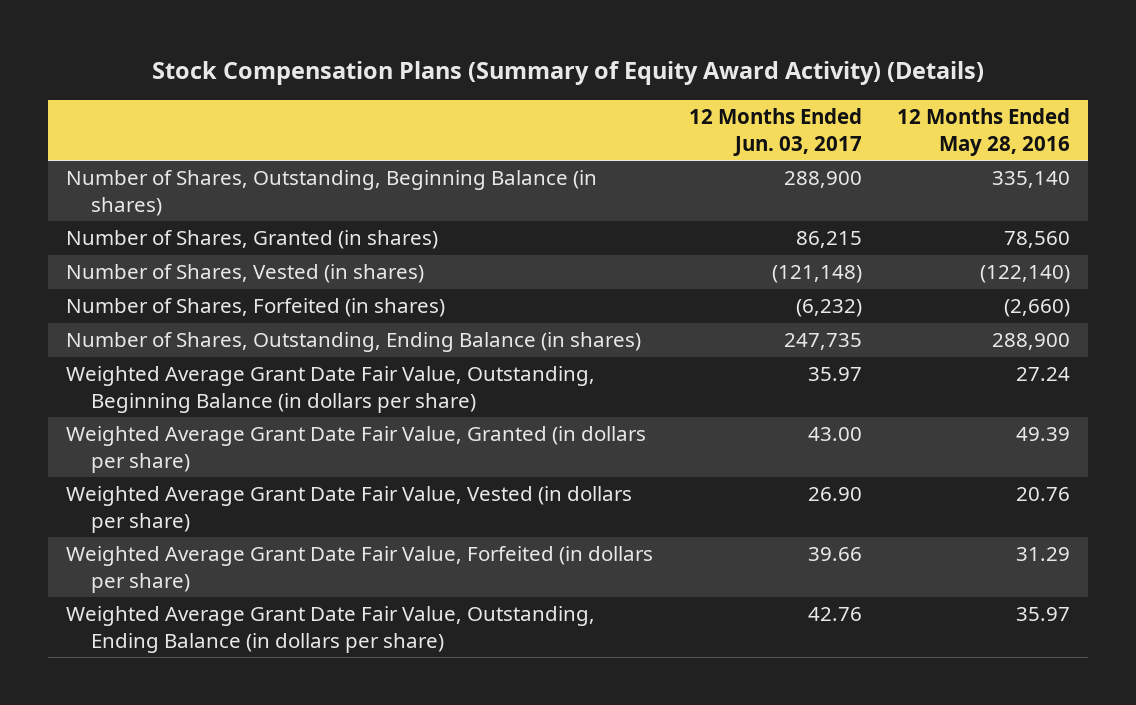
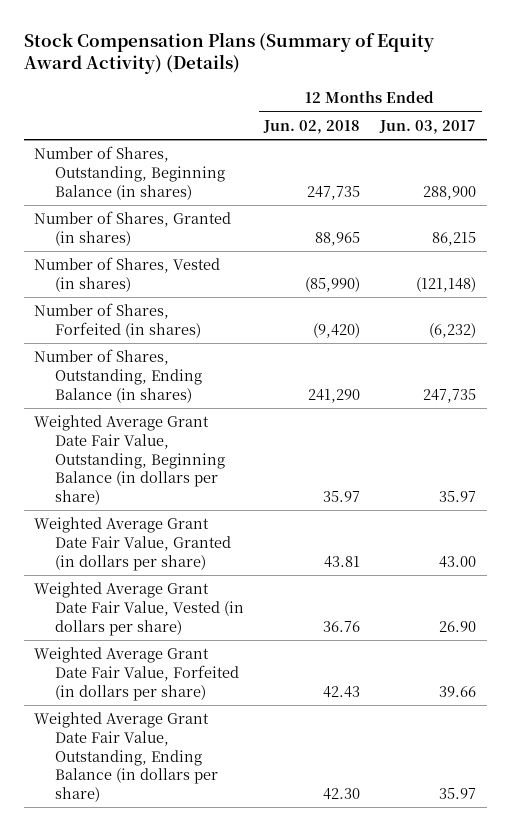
[897,108,1071,156] 12 Months Ended May 28, 2016 -> none
none -> [263,119,361,134] Jun. 02, 2018
[807,607,862,622] 42.76 -> [439,787,477,799] 35.97

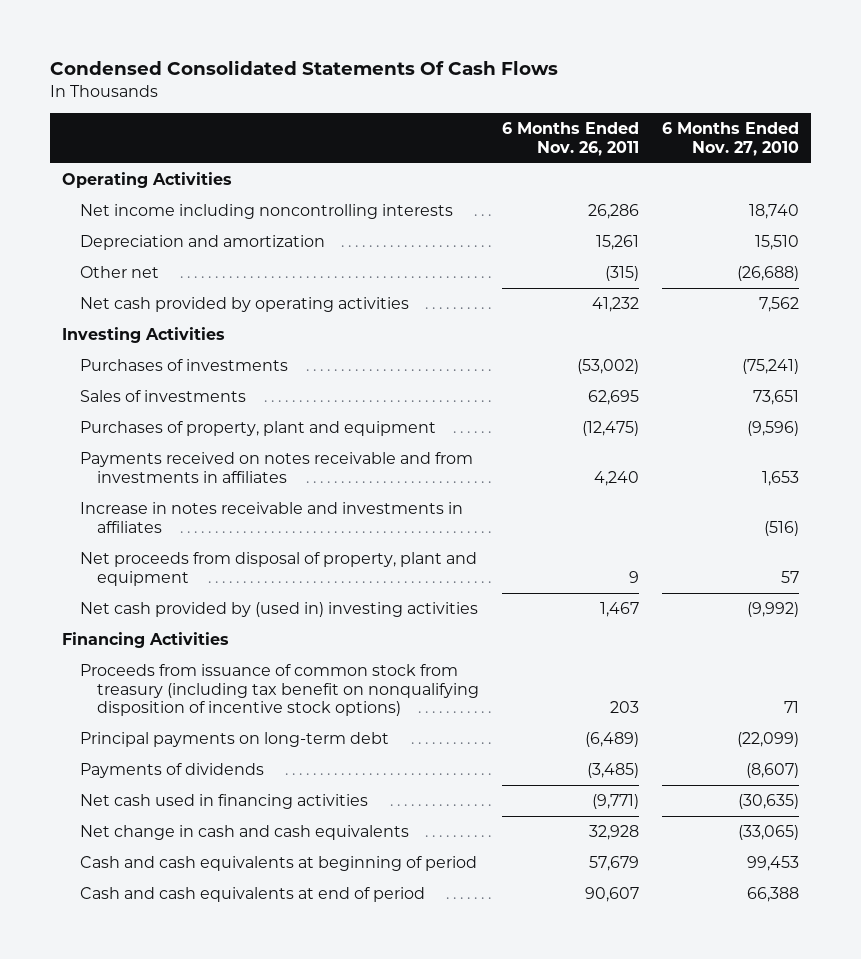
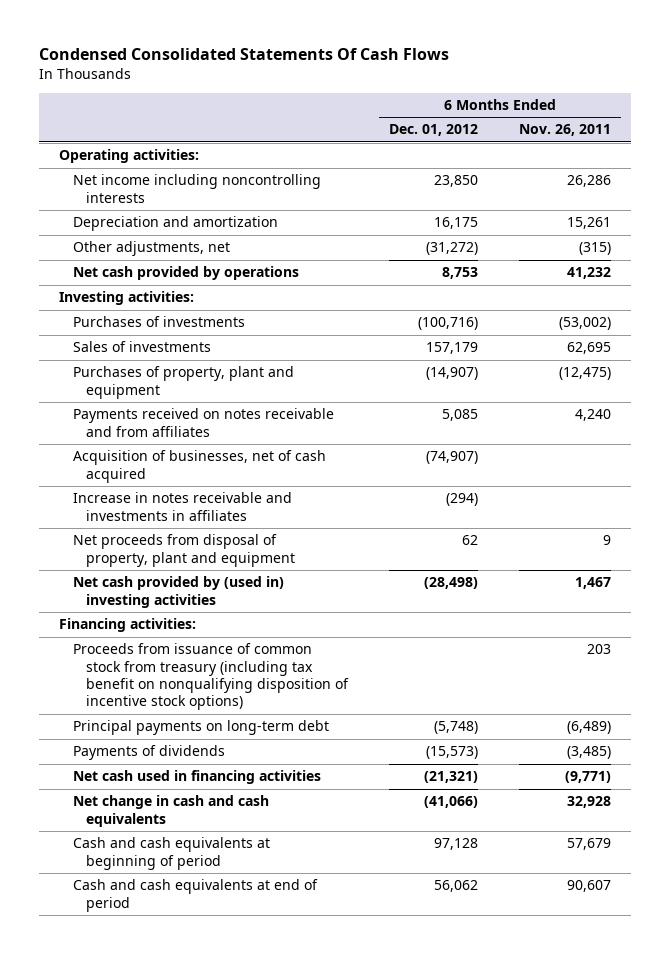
[662,122,800,156] 6 Months Ended Nov. 27, 2010 -> none
none -> [389,124,479,137] Dec. 01, 2012
[61,172,232,189] Operating Activities -> [58,149,199,164] Operating activities:
[79,266,159,279] Other net -> [72,241,230,257] Other adjustments, net
[79,297,409,313] Net cash provided by operating activities -> [72,266,299,281] Net cash provided by operations
[61,327,225,344] Investing Activities -> [58,291,194,306] Investing activities:
[79,452,473,483] Payments received on notes receivable and from investments in affiliates -> [72,408,334,437] Payments received on notes receivable and from affiliates
none -> [72,450,326,483] Acquisition of businesses, net of cash acquired
[61,632,229,649] Financing Activities -> [58,618,196,633] Financing activities:

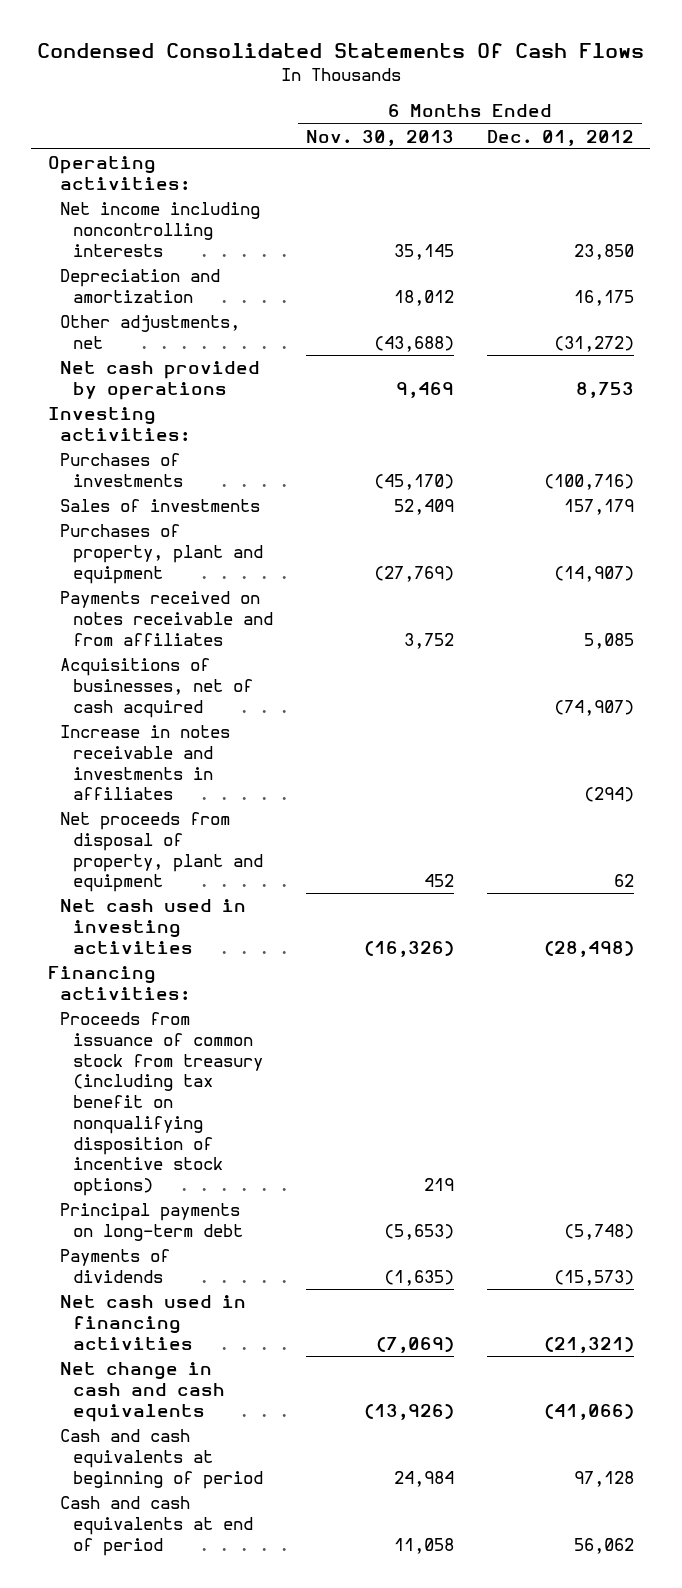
[518,124,611,137] Nov. 26, 2011 -> none
none -> [305,129,454,146] Nov. 30, 2013
[72,450,326,483] Acquisition of businesses, net of cash acquired -> [60,658,253,718] Acquisitions of businesses, net of cash acquired
[72,576,284,608] Net cash provided by (used in) investing activities -> [60,899,247,954] Net cash used in investing activities

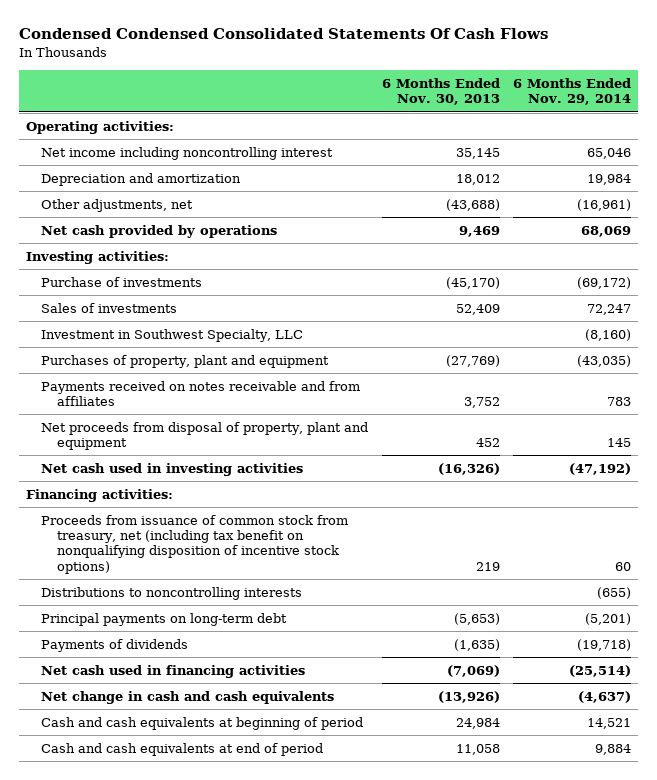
[36,42,644,58] Condensed Consolidated Statements Of Cash Flows -> [18,28,548,40] Condensed Condensed Consolidated Statements Of Cash Flows
[486,129,634,146] Dec. 01, 2012 -> none
none -> [512,78,631,106] 6 Months Ended Nov. 29, 2014
[60,202,261,257] Net income including noncontrolling interests -> [41,146,334,160] Net income including noncontrolling interest
[60,453,183,487] Purchases of investments -> [41,276,203,287] Purchase of investments
none -> [41,328,304,342] Investment in Southwest Specialty, LLC
[60,658,253,718] Acquisitions of businesses, net of cash acquired -> none
[60,725,231,801] Increase in notes receivable and investments in affiliates -> none
[60,1012,263,1197] Proceeds from issuance of common stock from treasury (including tax benefit on nonqualifying disposition of incentive stock options) -> [41,514,349,574] Proceeds from issuance of common stock from treasury, net (including tax benefit on nonqualifying disposition of incentive stock options)
none -> [41,586,303,600] Distributions to noncontrolling interests

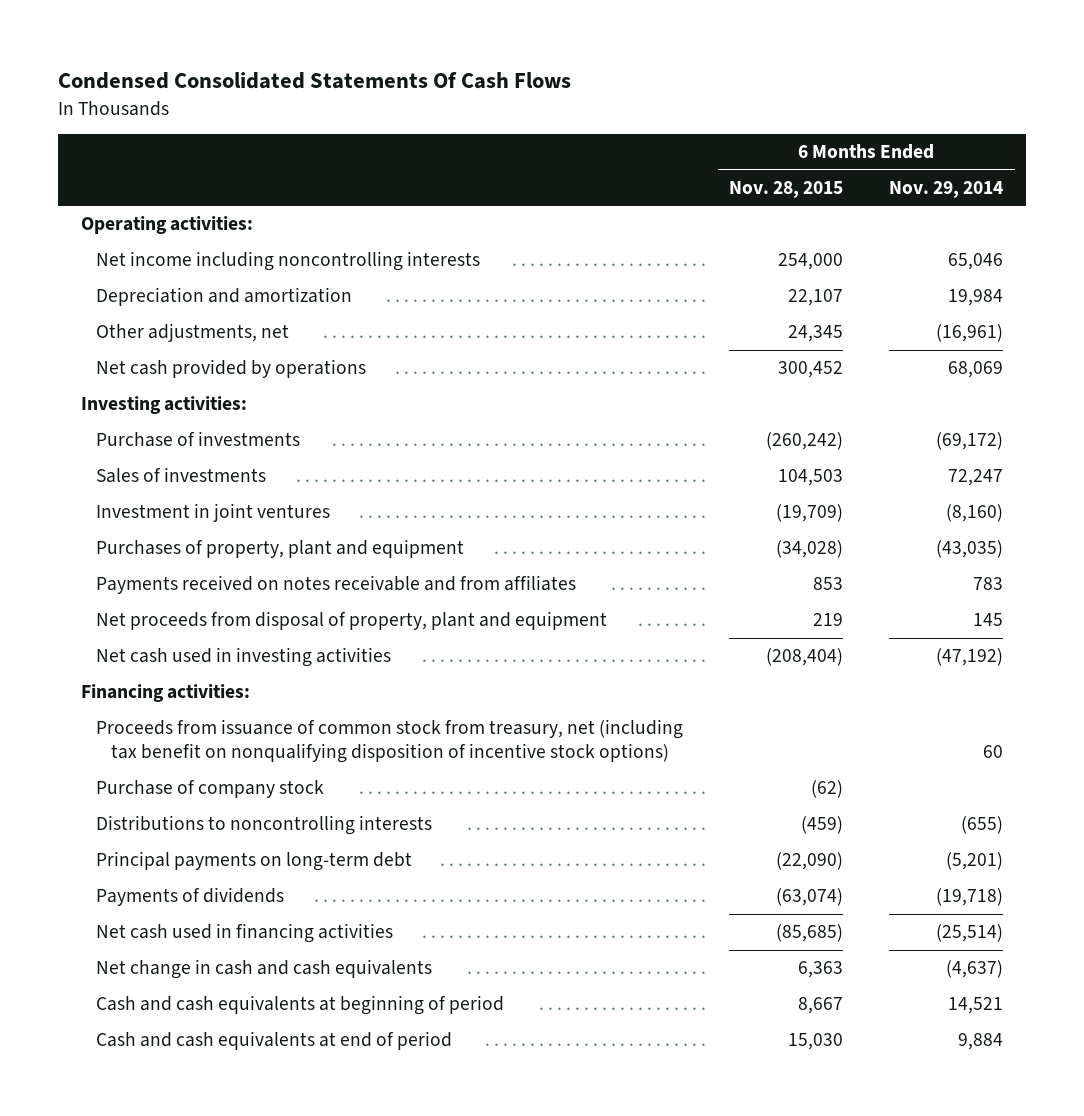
[18,28,548,40] Condensed Condensed Consolidated Statements Of Cash Flows -> [58,72,572,90] Condensed Consolidated Statements Of Cash Flows
[381,78,500,106] 6 Months Ended Nov. 30, 2013 -> none
none -> [729,180,844,198] Nov. 28, 2015
[41,146,334,160] Net income including noncontrolling interest -> [96,251,481,272] Net income including noncontrolling interests
[41,328,304,342] Investment in Southwest Specialty, LLC -> [96,503,331,523] Investment in joint ventures
none -> [96,780,325,799] Purchase of company stock

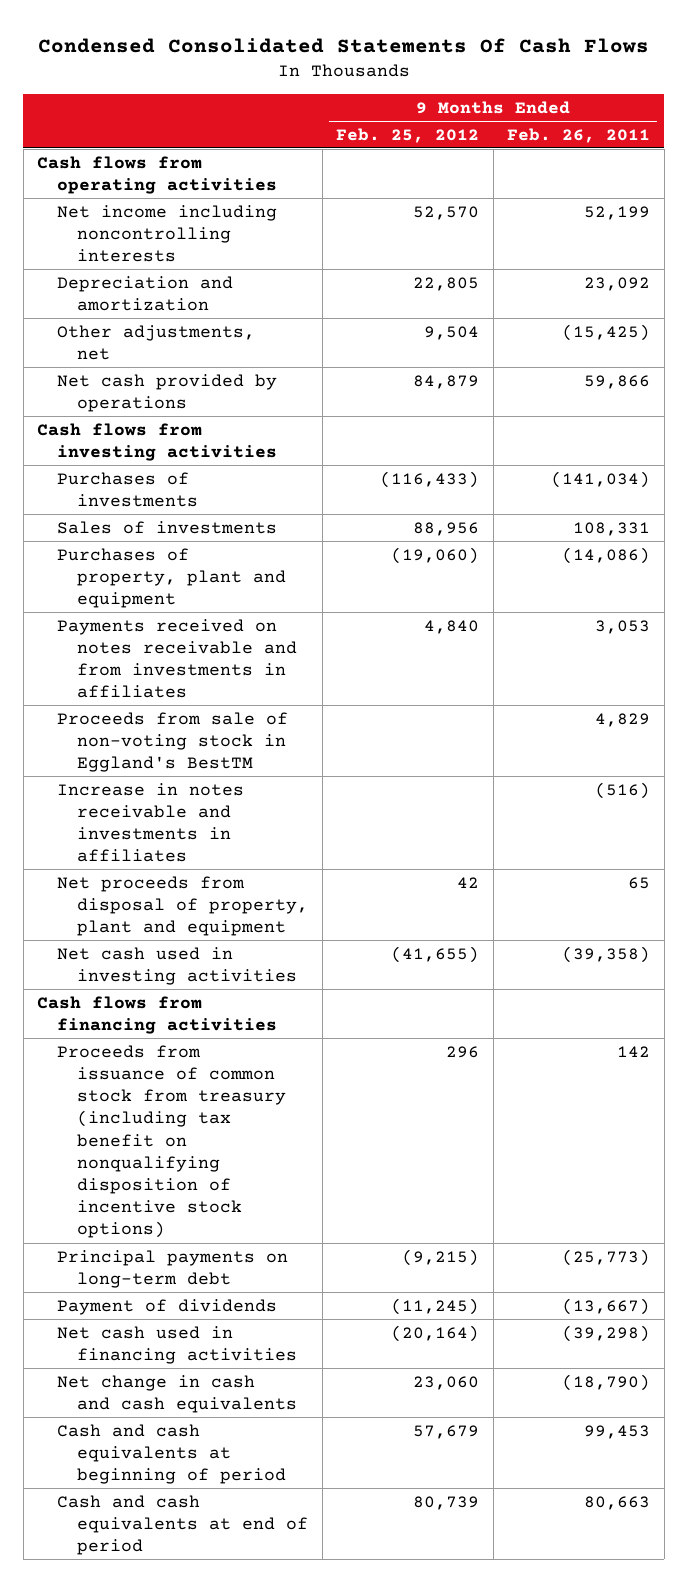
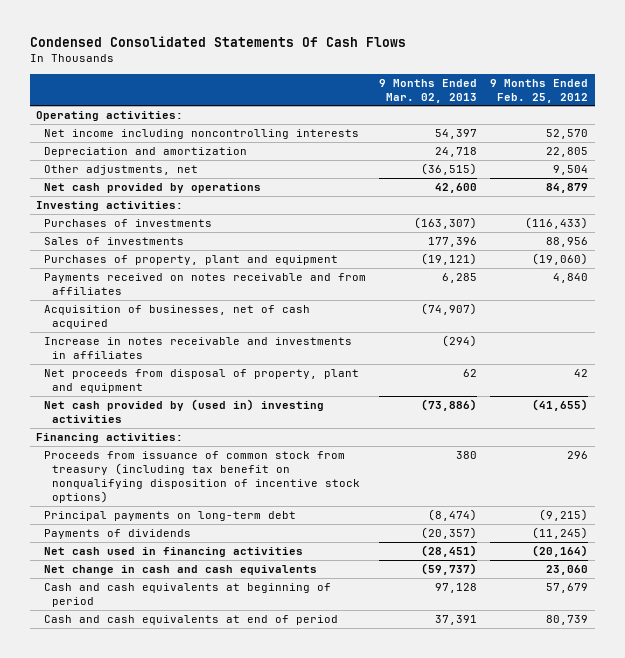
[507,127,651,143] Feb. 26, 2011 -> none
none -> [379,78,478,103] 9 Months Ended Mar. 02, 2013
[37,155,278,194] Cash flows from operating activities -> [36,110,184,121] Operating activities:
[37,422,278,461] Cash flows from investing activities -> [36,200,184,211] Investing activities:
[57,711,289,773] Proceeds from sale of non-voting stock in Eggland's BestTM -> none
[57,618,298,699] Payments received on notes receivable and from investments in affiliates -> [44,272,367,296] Payments received on notes receivable and from affiliates
none -> [44,304,311,330] Acquisition of businesses, net of cash acquired
[57,946,298,985] Net cash used in investing activities -> [44,398,325,424] Net cash provided by (used in) investing activities
[37,995,278,1034] Cash flows from financing activities -> [36,432,184,443] Financing activities:
[57,1298,278,1315] Payment of dividends -> [44,528,192,539] Payments of dividends

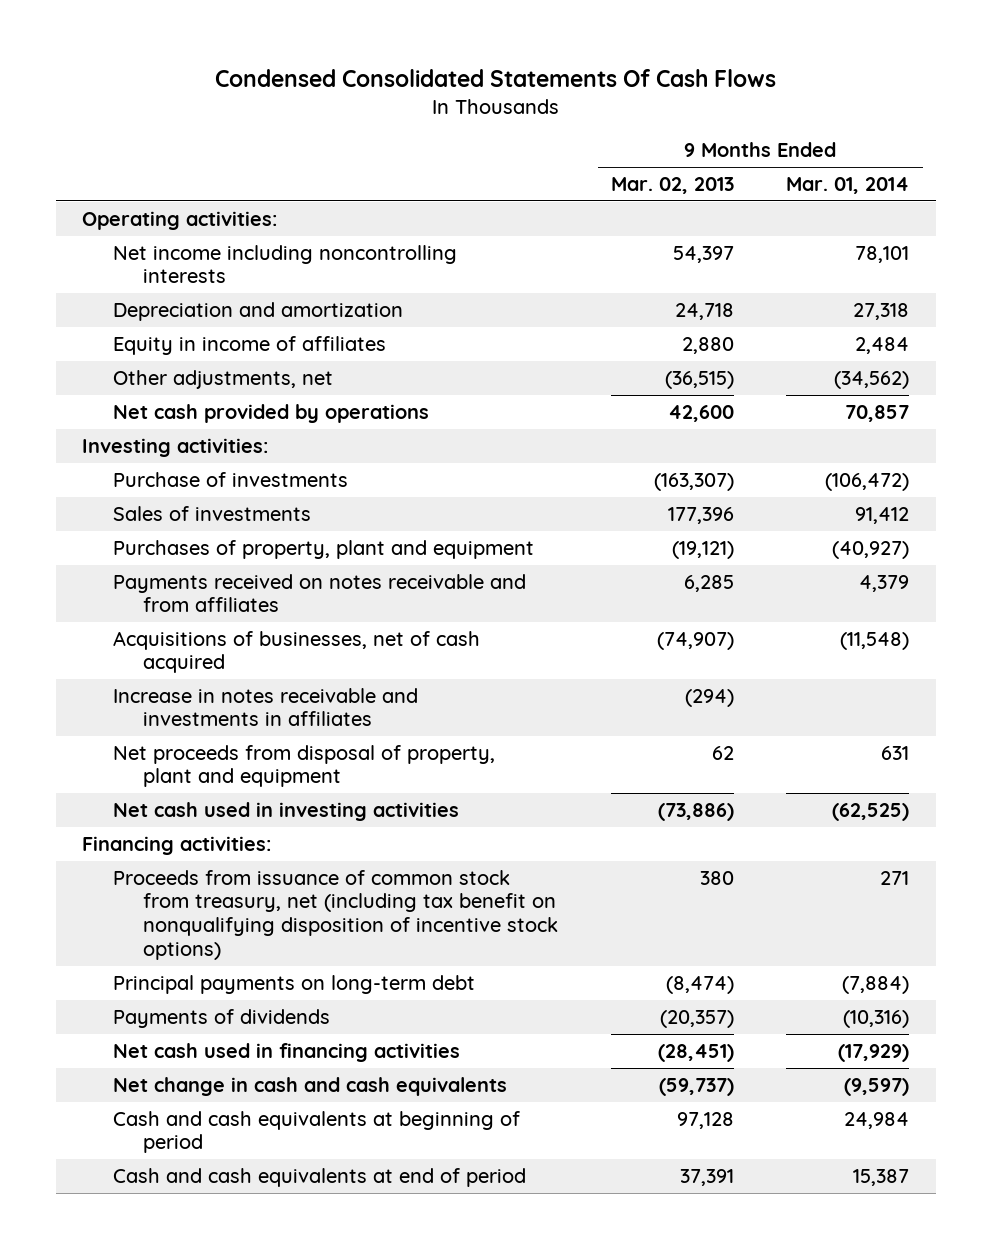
[490,78,589,103] 9 Months Ended Feb. 25, 2012 -> none
none -> [786,176,910,194] Mar. 01, 2014
none -> [112,335,386,355] Equity in income of affiliates
[44,218,213,227] Purchases of investments -> [112,471,348,487] Purchase of investments
[44,304,311,330] Acquisition of businesses, net of cash acquired -> [112,630,480,674] Acquisitions of businesses, net of cash acquired
[44,398,325,424] Net cash provided by (used in) investing activities -> [112,801,459,821] Net cash used in investing activities
[44,450,361,504] Proceeds from issuance of common stock from treasury (including tax benefit on nonqualifying disposition of incentive stock options) -> [112,869,559,960] Proceeds from issuance of common stock from treasury, net (including tax benefit on nonqualifying disposition of incentive stock options)

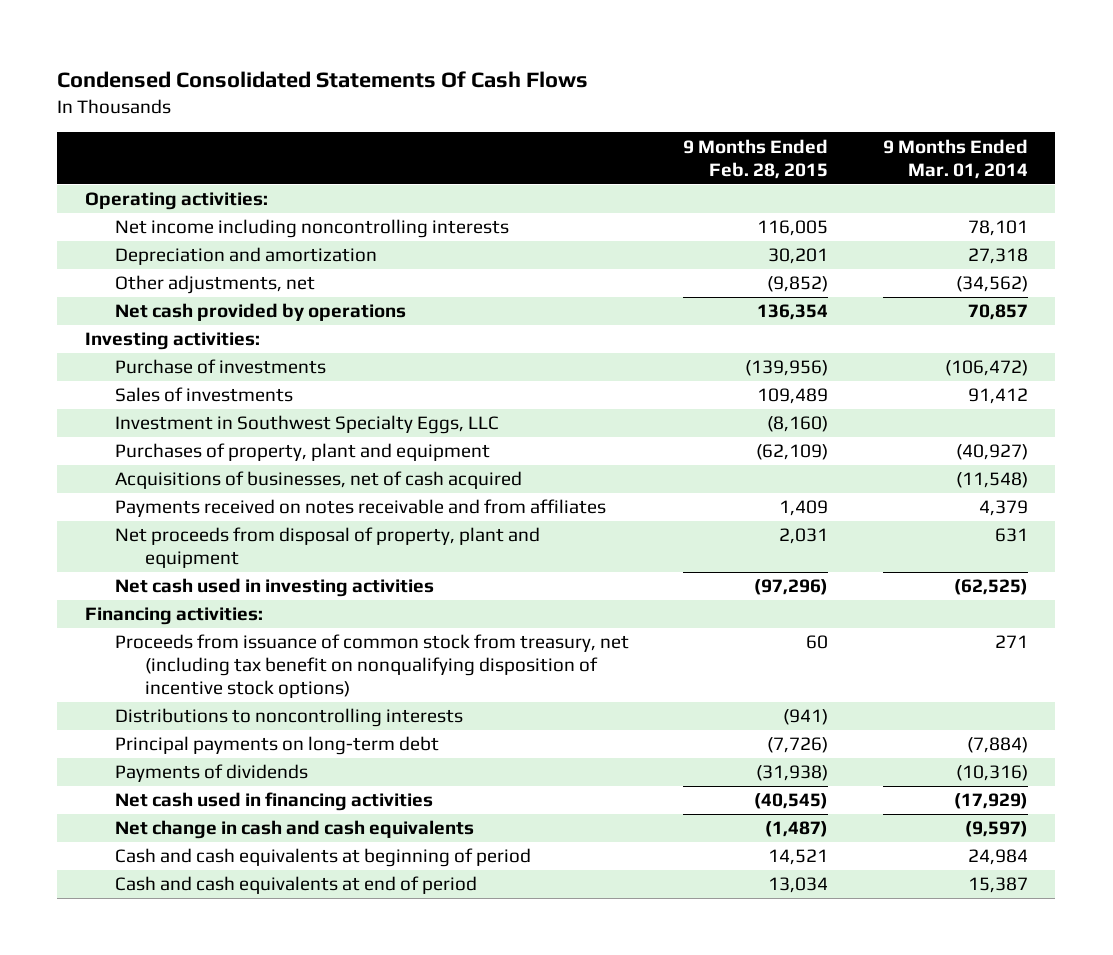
[610,176,734,194] Mar. 02, 2013 -> none
none -> [683,138,829,179] 9 Months Ended Feb. 28, 2015
[112,335,386,355] Equity in income of affiliates -> none
none -> [114,415,499,435] Investment in Southwest Specialty Eggs, LLC
[112,687,418,727] Increase in notes receivable and investments in affiliates -> none
[112,573,526,613] Payments received on notes receivable and from affiliates -> [114,499,606,518] Payments received on notes receivable and from affiliates
none -> [114,708,463,728] Distributions to noncontrolling interests

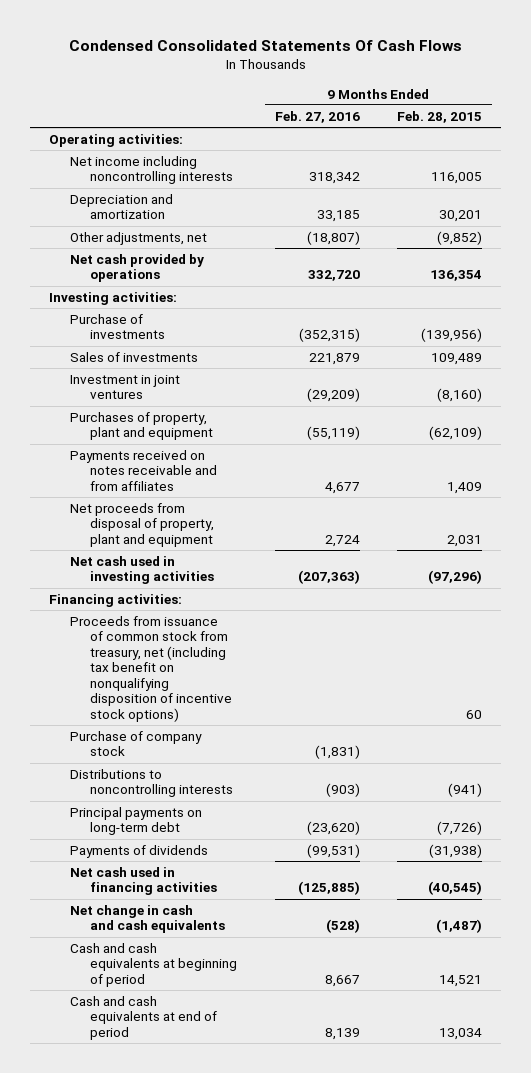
[882,138,1028,179] 9 Months Ended Mar. 01, 2014 -> none
none -> [274,110,360,123] Feb. 27, 2016
[114,415,499,435] Investment in Southwest Specialty Eggs, LLC -> [69,374,180,400] Investment in joint ventures
[114,471,522,490] Acquisitions of businesses, net of cash acquired -> none
none -> [69,730,202,757] Purchase of company stock

